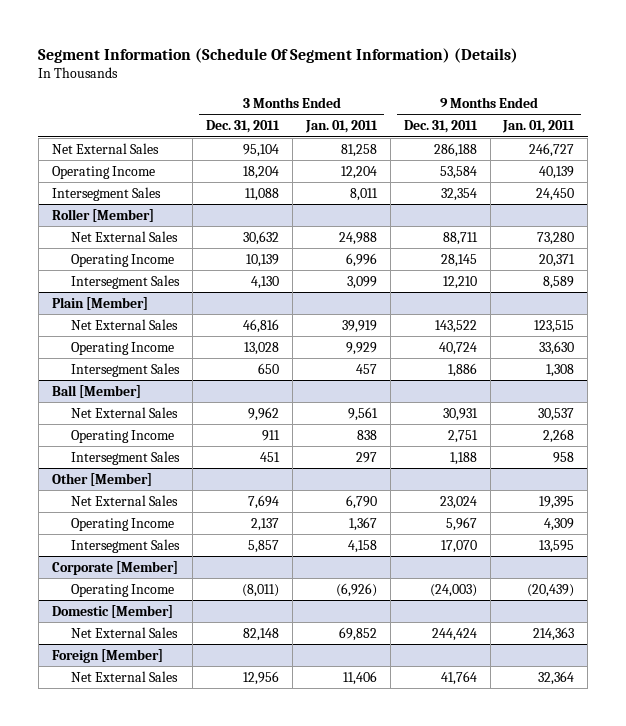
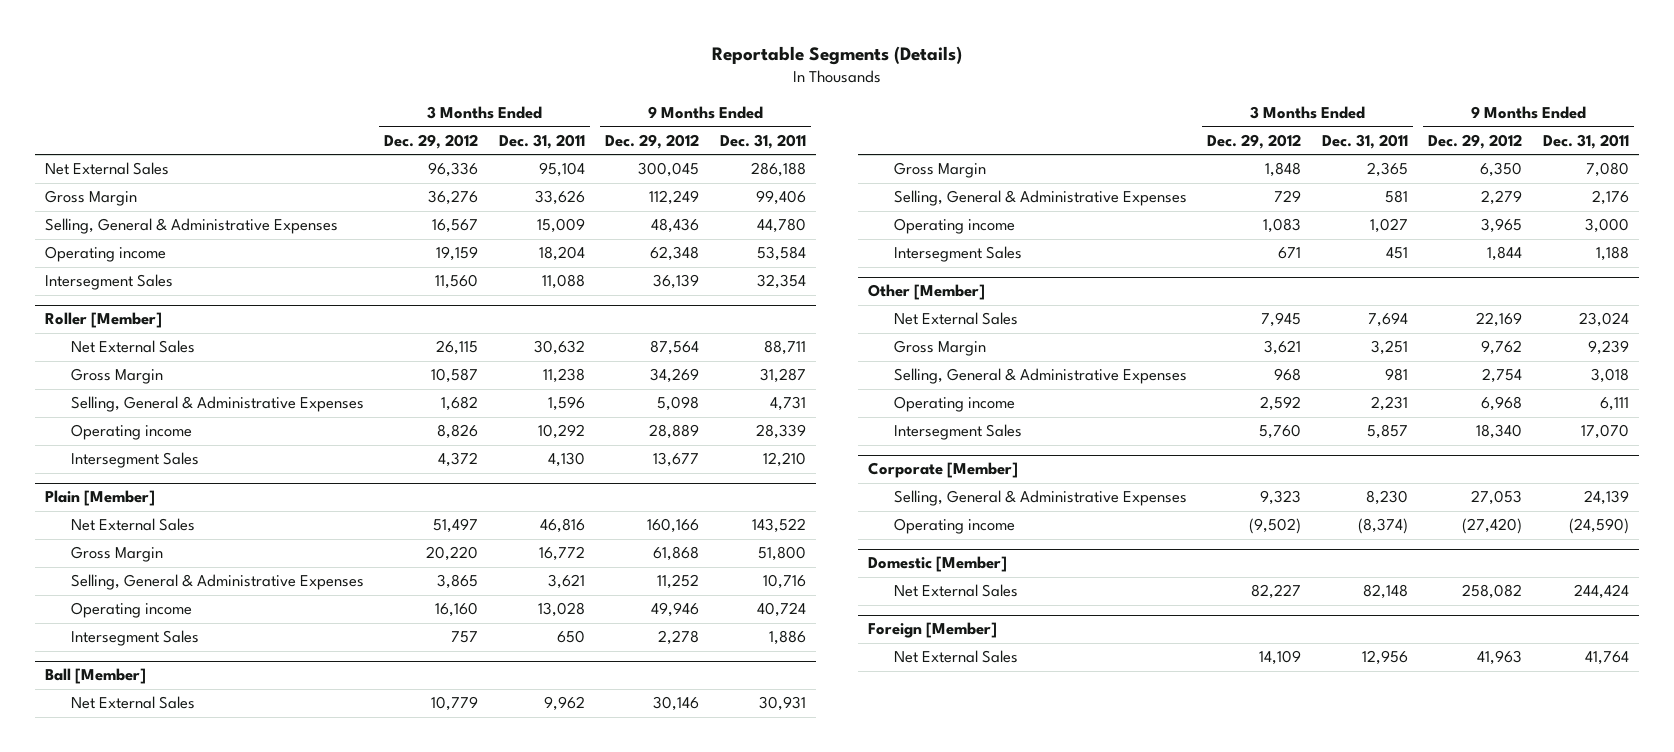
[38,47,519,63] Segment Information (Schedule Of Segment Information) (Details) -> [711,46,962,66] Reportable Segments (Details)
[304,120,378,134] Jan. 01, 2011 -> none
[502,120,576,134] Jan. 01, 2011 -> none
none -> [384,134,479,150] Dec. 29, 2012
none -> [605,134,700,150] Dec. 29, 2012
none -> [44,190,137,207] Gross Margin
none -> [44,218,338,235] Selling, General & Administrative Expenses
[51,165,155,179] Operating Income -> [44,246,166,263] Operating income
none -> [70,368,163,385] Gross Margin
none -> [70,396,364,413] Selling, General & Administrative Expenses
[71,253,175,267] Operating Income -> [70,424,192,441] Operating income
[246,253,280,267] 10,139 -> [537,424,585,440] 10,292
[440,253,477,267] 28,145 -> [755,424,806,440] 28,339
none -> [70,546,163,563] Gross Margin
none -> [70,574,364,591] Selling, General & Administrative Expenses
[71,341,175,355] Operating Income -> [70,602,192,619] Operating income
none -> [893,162,986,179] Gross Margin
none -> [893,190,1187,207] Selling, General & Administrative Expenses
[71,429,175,443] Operating Income -> [893,218,1015,235] Operating income
[262,429,281,441] 911 -> [1369,218,1408,234] 1,027
[447,429,478,443] 2,751 -> [1584,218,1629,234] 3,000
none -> [893,340,986,357] Gross Margin
none -> [893,368,1187,385] Selling, General & Administrative Expenses
[71,517,175,531] Operating Income -> [893,396,1015,413] Operating income
[251,517,280,531] 2,137 -> [1370,396,1408,412] 2,231
[445,516,477,531] 5,967 -> [1599,397,1629,412] 6,111
none -> [893,490,1187,507] Selling, General & Administrative Expenses
[71,583,175,597] Operating Income -> [893,518,1015,535] Operating income
[242,583,280,597] (8,011) -> [1357,518,1408,535] (8,374)
[429,583,477,597] (24,003) -> [1568,518,1629,535] (24,590)

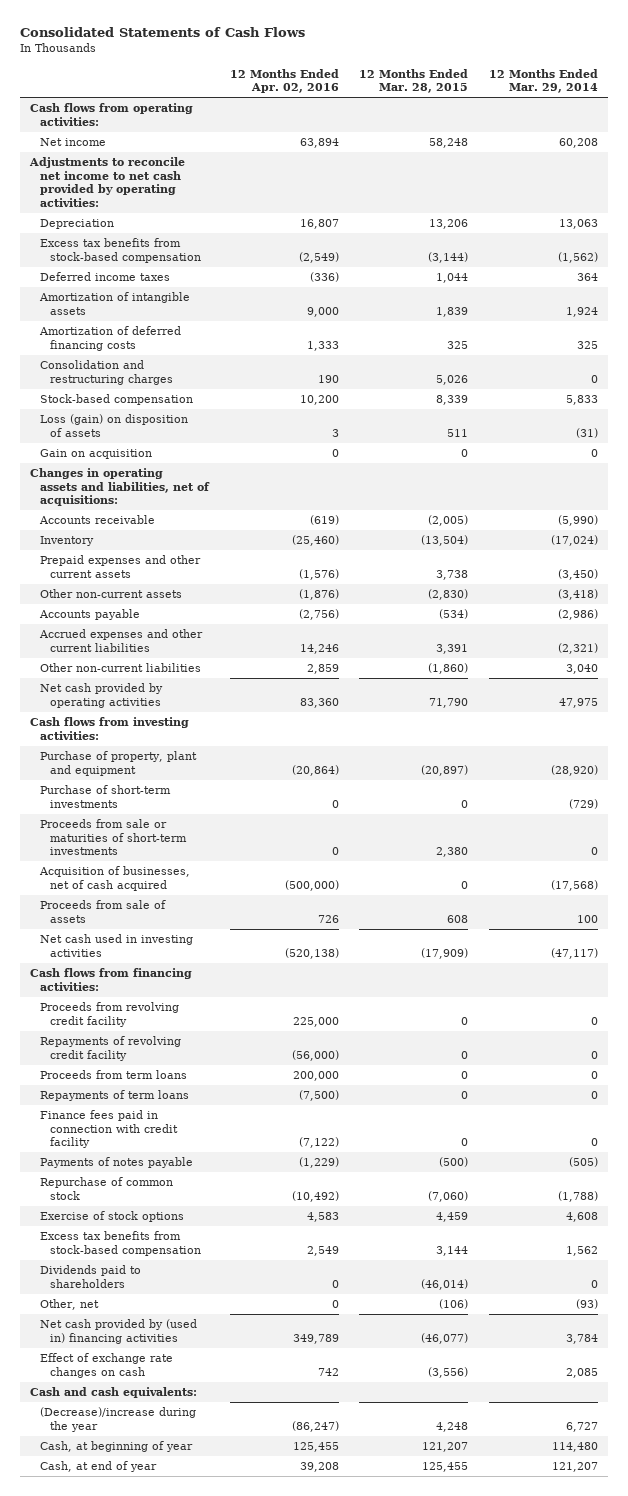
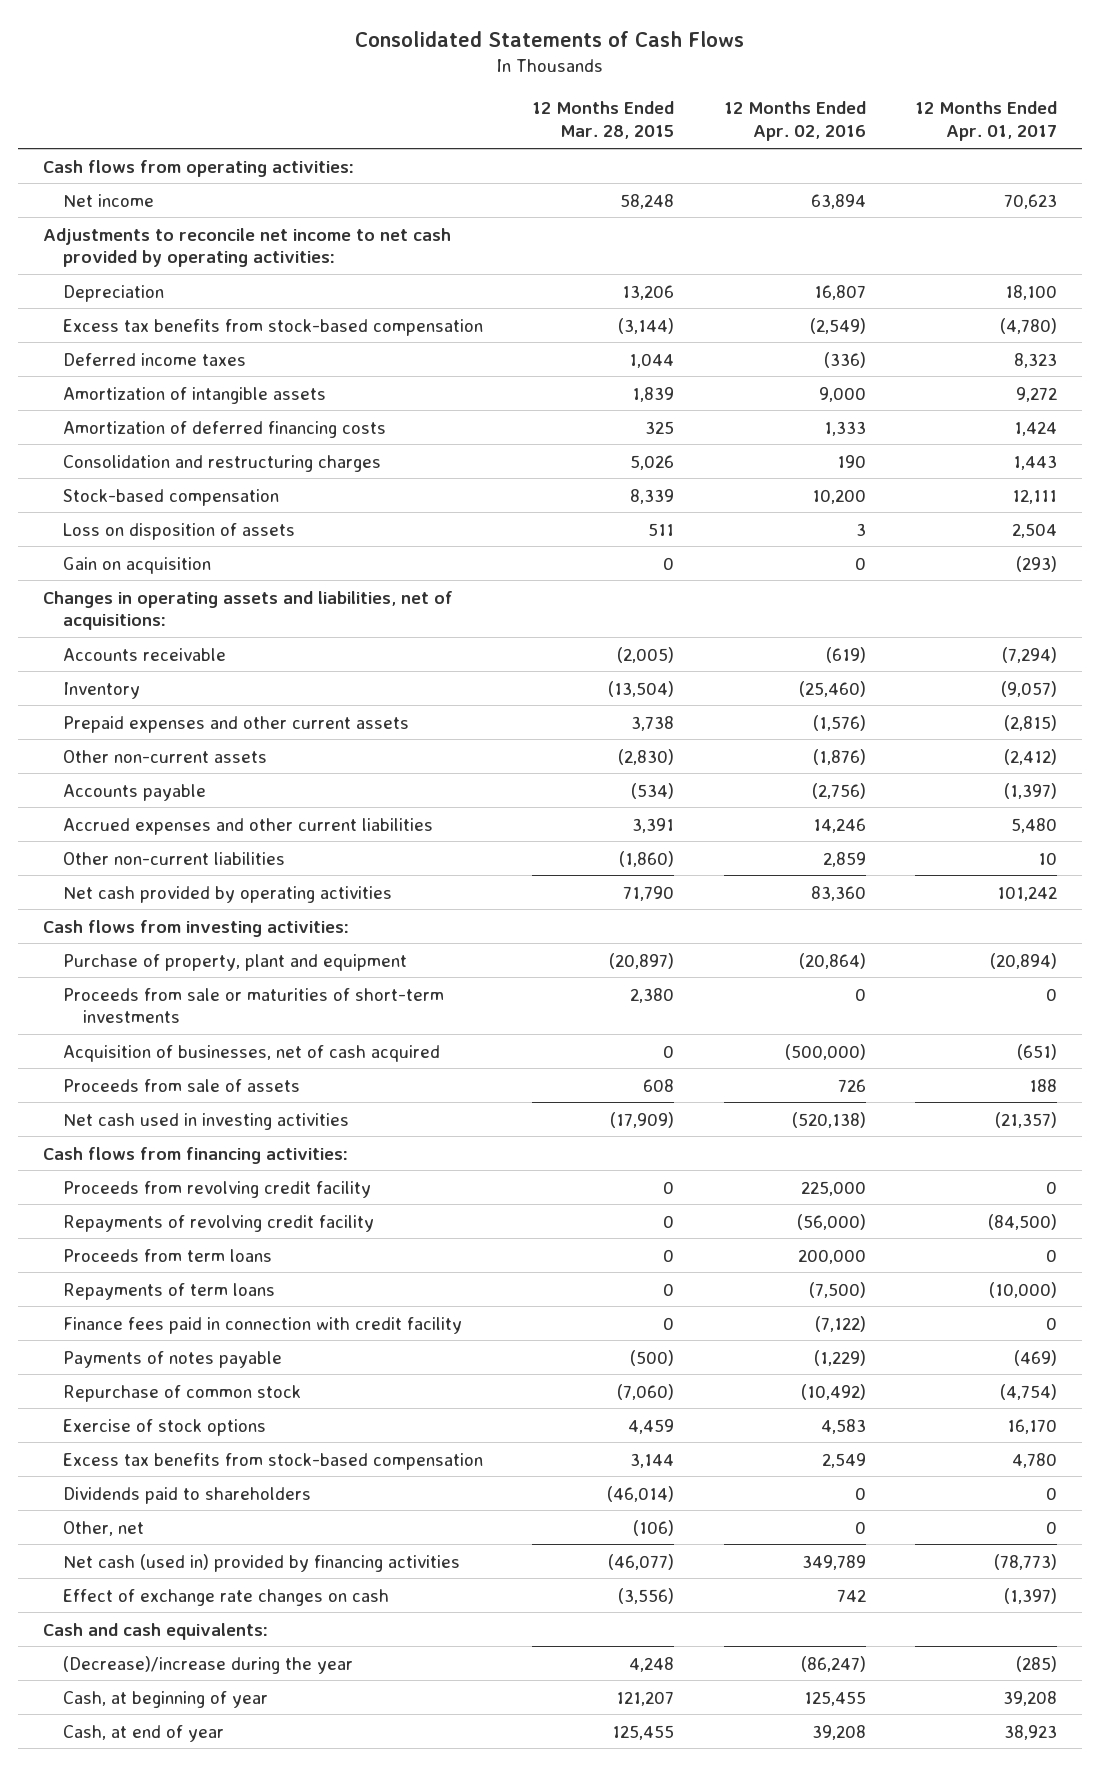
[488,68,598,94] 12 Months Ended Mar. 29, 2014 -> none
none -> [915,101,1058,142] 12 Months Ended Apr. 01, 2017
[40,414,189,437] Loss (gain) on disposition of assets -> [62,522,295,540] Loss on disposition of assets
[40,785,172,808] Purchase of short-term investments -> none
[40,1319,198,1344] Net cash provided by (used in) financing activities -> [62,1553,460,1572] Net cash (used in) provided by financing activities

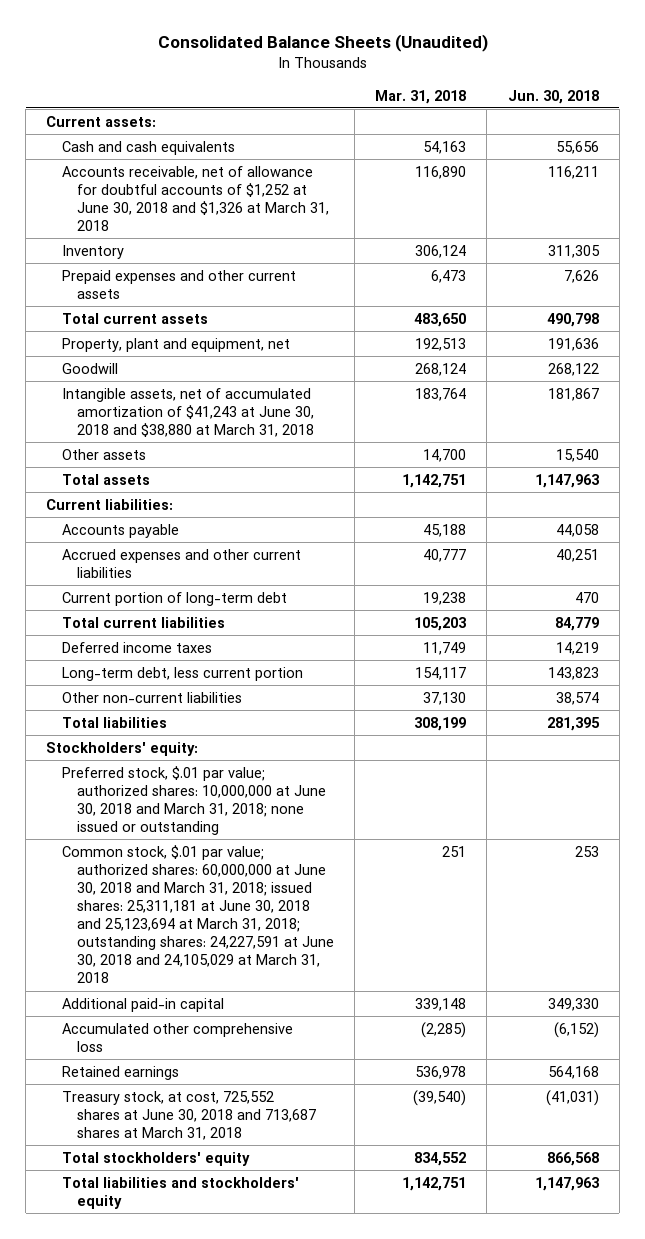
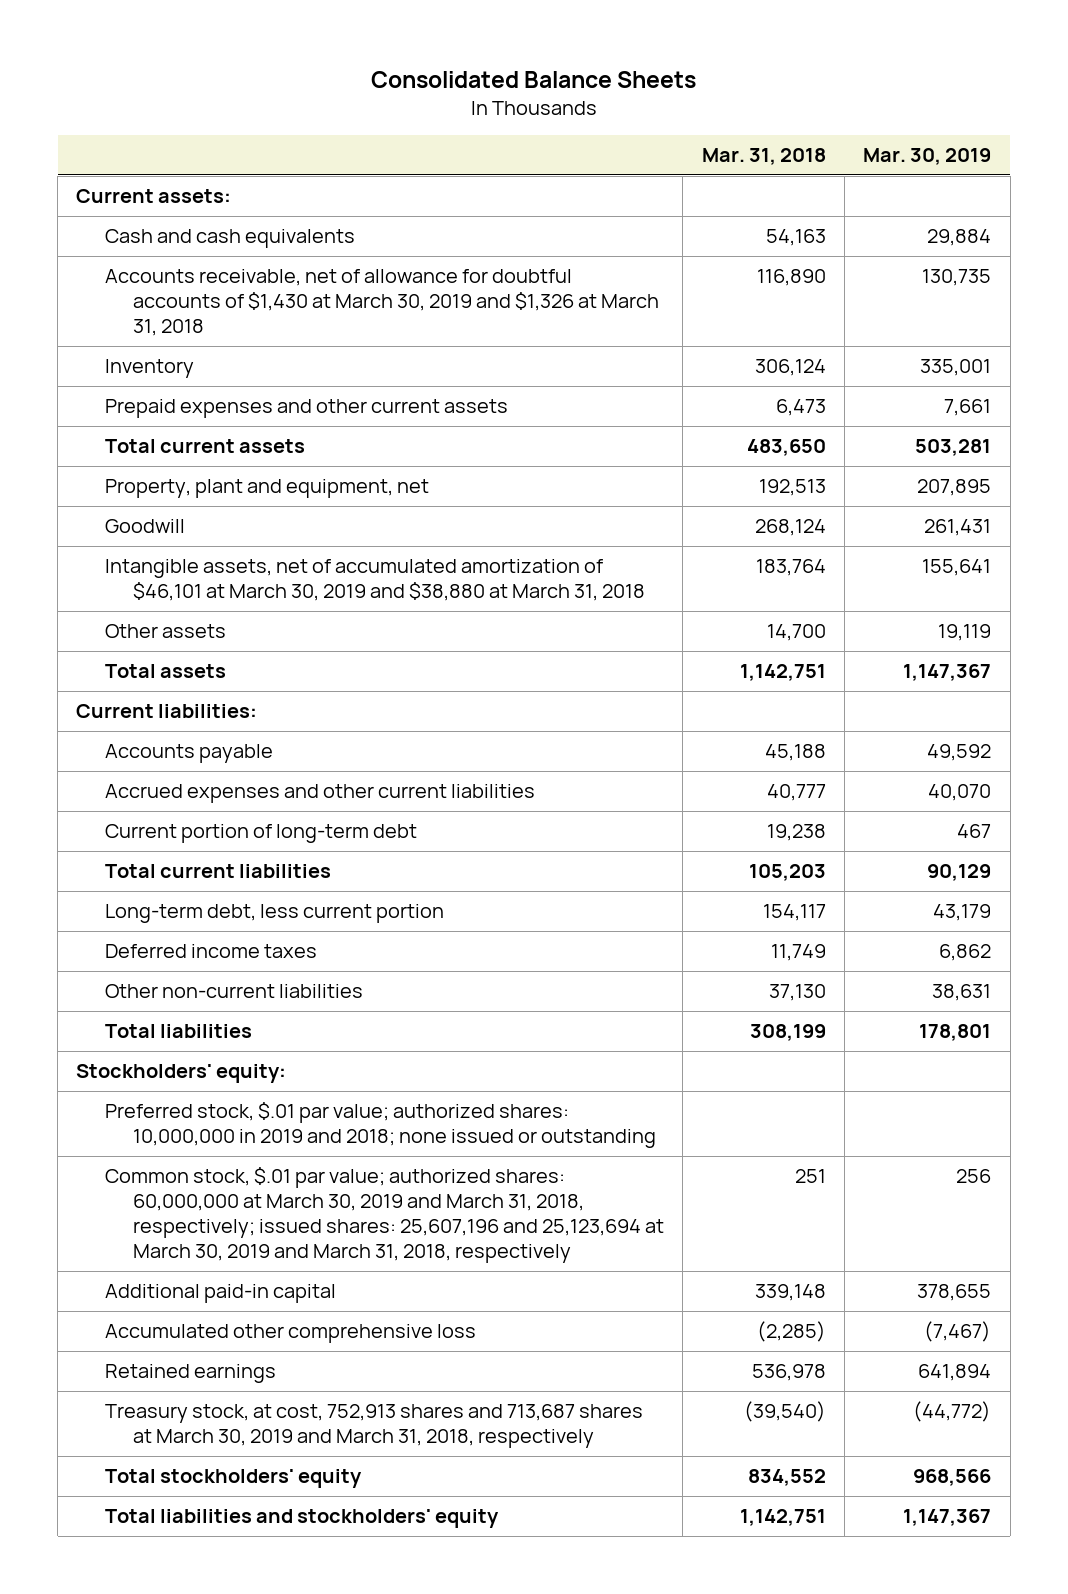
[157,34,488,53] Consolidated Balance Sheets (Unaudited) -> [370,71,696,89] Consolidated Balance Sheets
[507,89,599,104] Jun. 30, 2018 -> none
none -> [863,148,992,166] Mar. 30, 2019
[61,165,329,232] Accounts receivable, net of allowance for doubtful accounts of $1,252 at June 30, 2018 and $1,326 at March 31, 2018 -> [104,269,659,337] Accounts receivable, net of allowance for doubtful accounts of $1,430 at March 30, 2019 and $1,326 at March 31, 2018
[61,387,314,437] Intangible assets, net of accumulated amortization of $41,243 at June 30, 2018 and $38,880 at March 31, 2018 -> [104,559,645,602] Intangible assets, net of accumulated amortization of $46,101 at March 30, 2019 and $38,880 at March 31, 2018
[61,641,212,653] Deferred income taxes -> [104,944,317,959] Deferred income taxes
[61,765,326,836] Preferred stock, $.01 par value; authorized shares: 10,000,000 at June 30, 2018 and March 31, 2018; none issued or outstanding -> [104,1102,656,1149] Preferred stock, $.01 par value; authorized shares: 10,000,000 in 2019 and 2018; none issued or outstanding
[61,844,334,984] Common stock, $.01 par value; authorized shares: 60,000,000 at June 30, 2018 and March 31, 2018; issued shares: 25,311,181 at June 30, 2018 and 25,123,694 at March 31, 2018; outstanding shares: 24,227,591 at June 30, 2018 and 24,105,029 at March 31, 2018 -> [104,1167,664,1264] Common stock, $.01 par value; authorized shares: 60,000,000 at March 30, 2019 and March 31, 2018, respectively; issued shares: 25,607,196 and 25,123,694 at March 30, 2019 and March 31, 2018, respectively
[61,1090,316,1140] Treasury stock, at cost, 725,552 shares at June 30, 2018 and 713,687 shares at March 31, 2018 -> [104,1404,643,1449] Treasury stock, at cost, 752,913 shares and 713,687 shares at March 30, 2019 and March 31, 2018, respectively

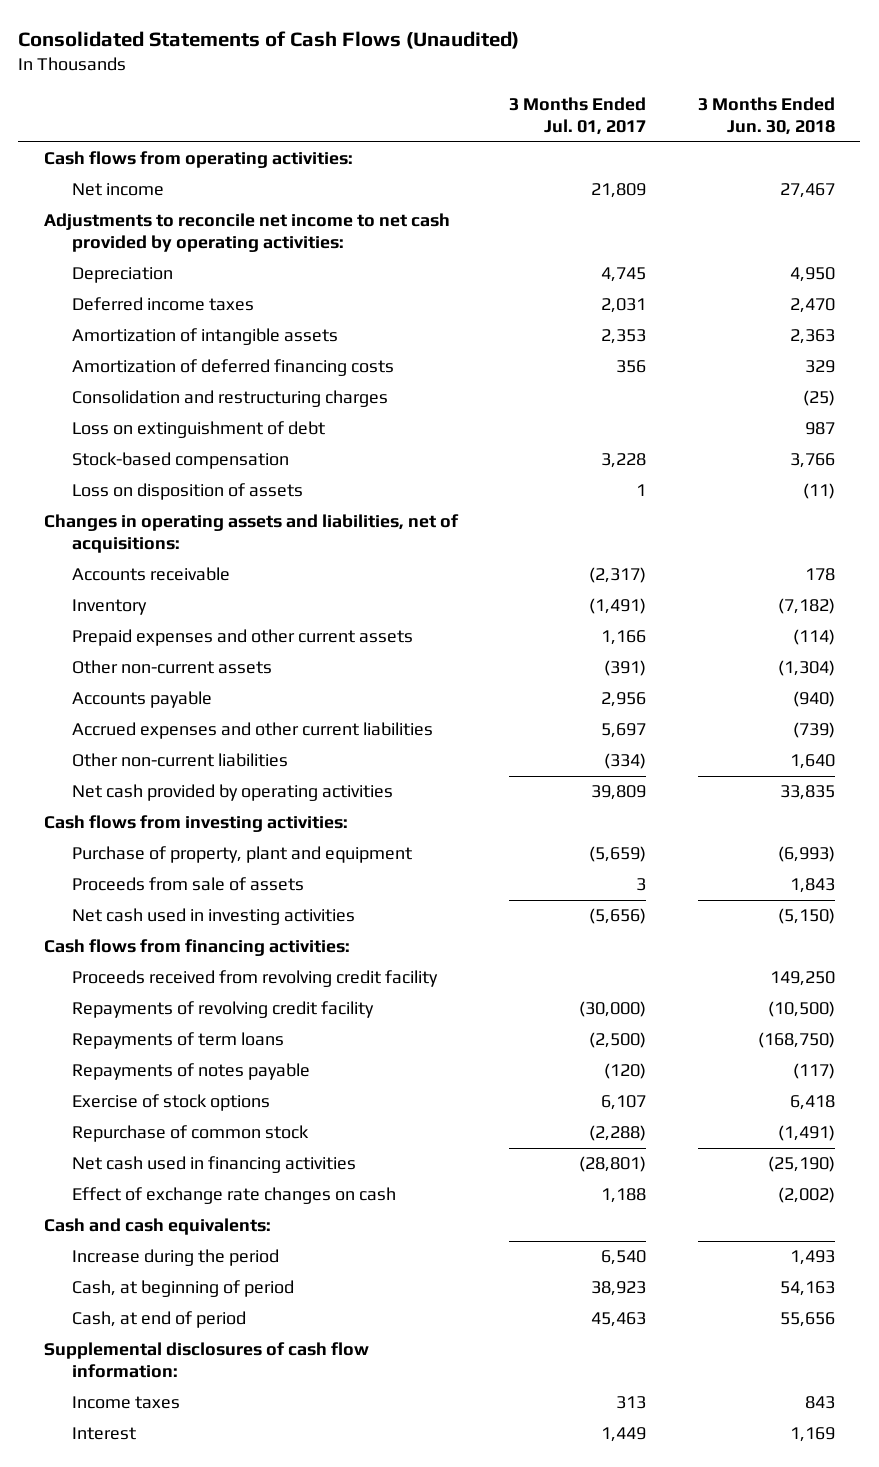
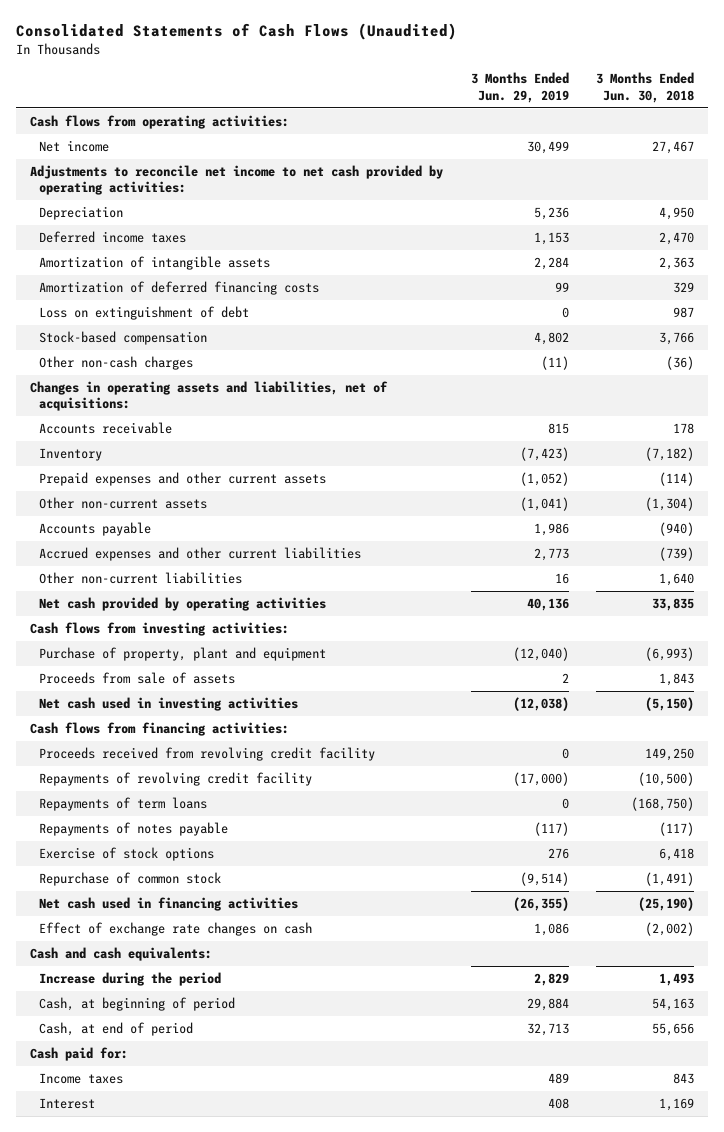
[509,96,647,135] 3 Months Ended Jul. 01, 2017 -> none
none -> [470,72,569,103] 3 Months Ended Jun. 29, 2019
[71,390,388,408] Consolidation and restructuring charges -> none
[71,483,303,501] Loss on disposition of assets -> none
none -> [39,355,194,370] Other non-cash charges
[43,1342,369,1379] Supplemental disclosures of cash flow information: -> none
none -> [29,1046,128,1061] Cash paid for:

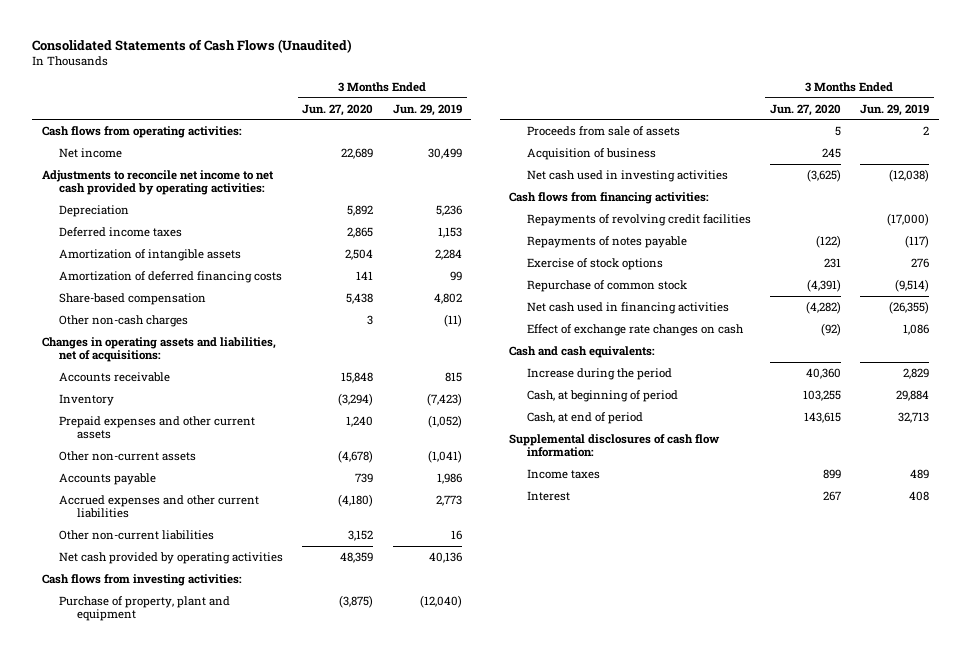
[596,72,695,103] 3 Months Ended Jun. 30, 2018 -> none
none -> [302,103,374,116] Jun. 27, 2020
[39,305,250,320] Loss on extinguishment of debt -> none
[39,330,208,345] Stock-based compensation -> [59,292,207,305] Share-based compensation
none -> [526,147,656,160] Acquisition of business
[39,746,376,761] Proceeds received from revolving credit facility -> none
[39,796,208,811] Repayments of term loans -> none
[39,771,313,786] Repayments of revolving credit facility -> [526,213,751,226] Repayments of revolving credit facilities
[29,1046,128,1061] Cash paid for: -> none
none -> [509,433,721,458] Supplemental disclosures of cash flow information:

